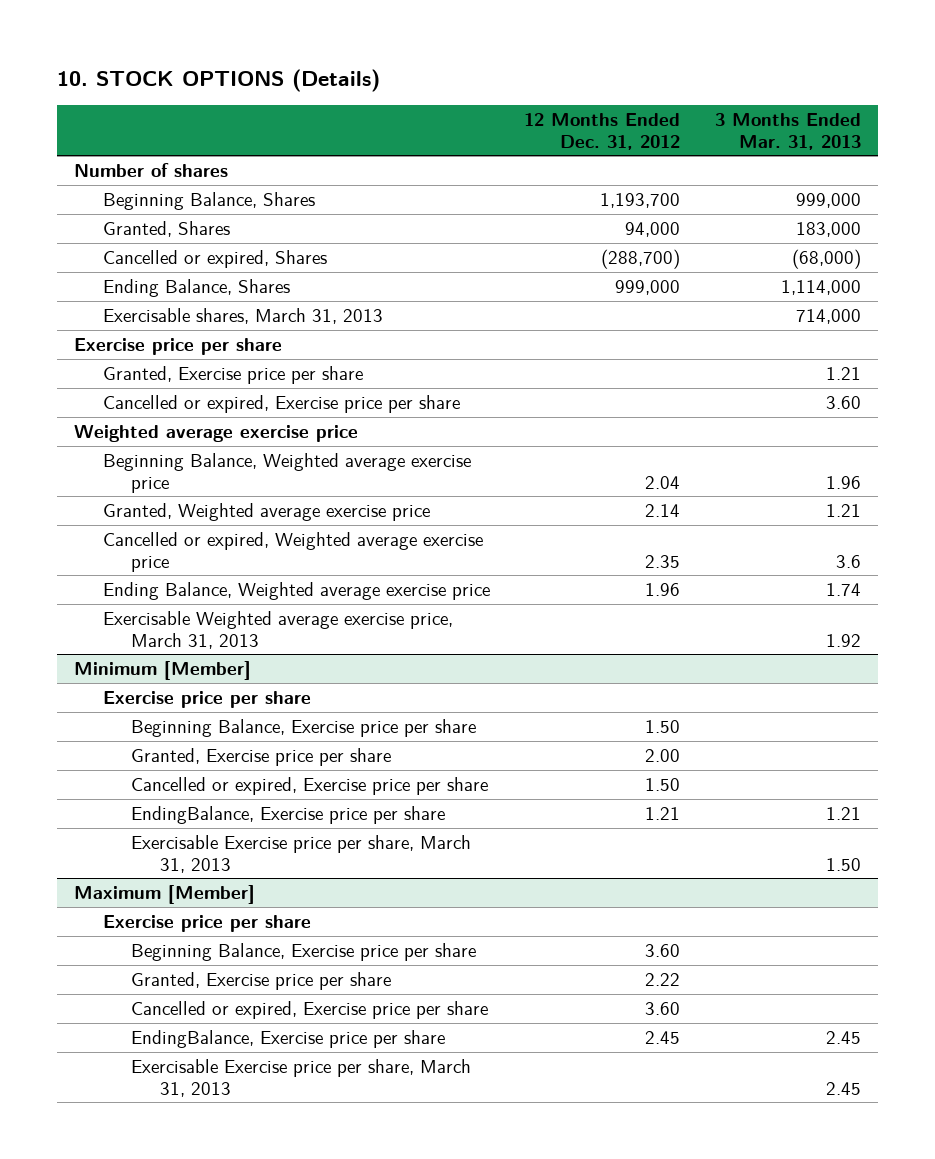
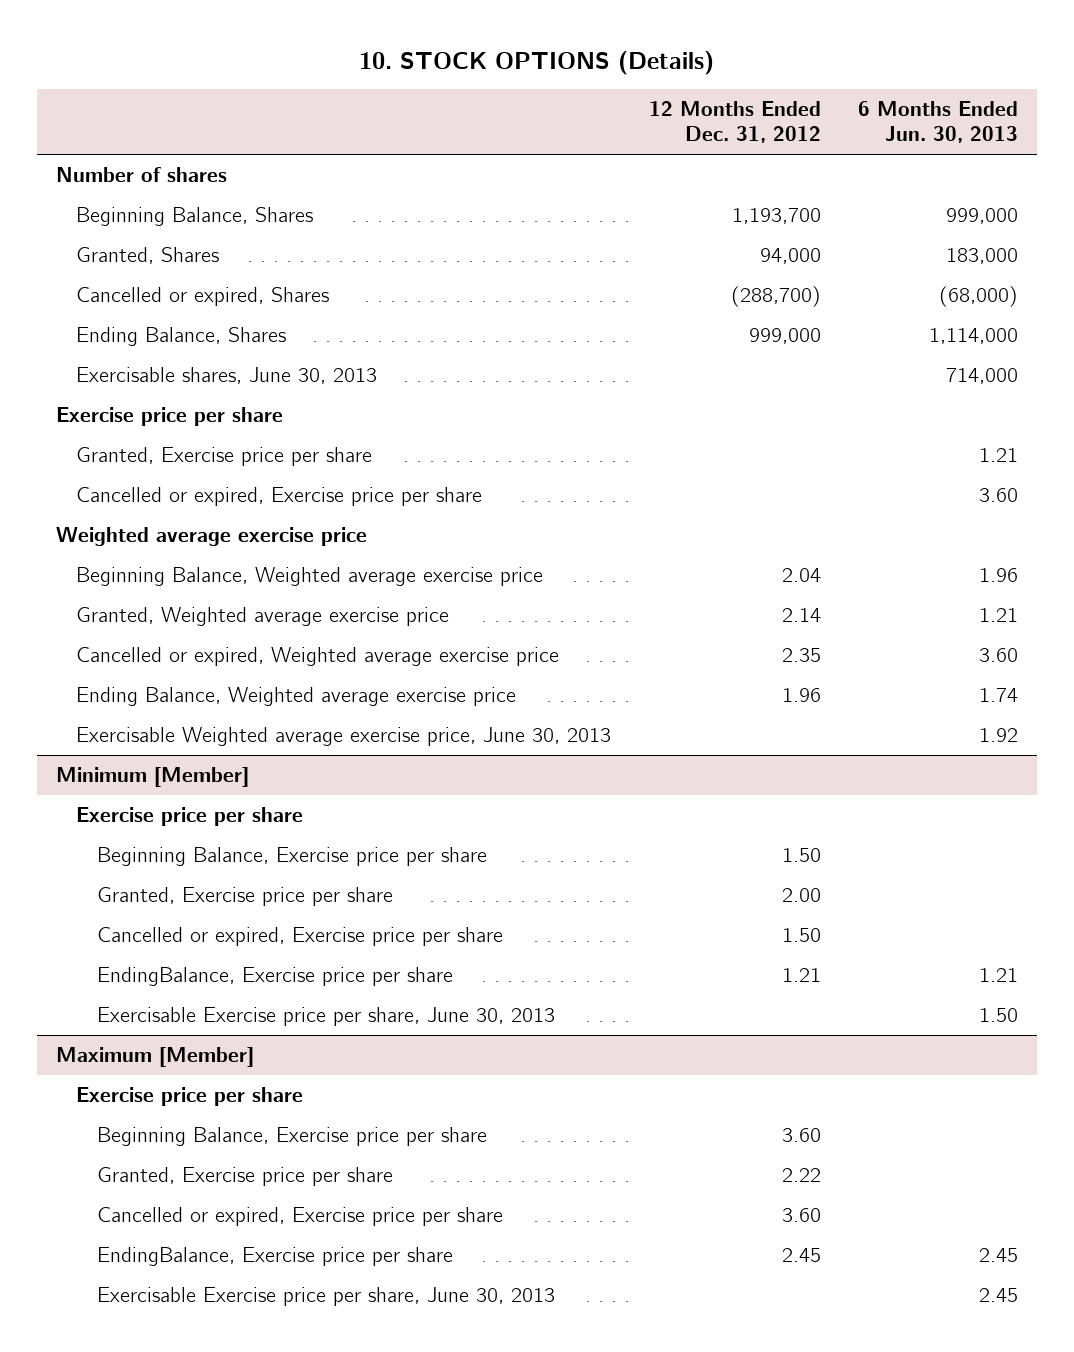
[714,112,861,150] 3 Months Ended Mar. 31, 2013 -> none
none -> [858,101,1019,144] 6 Months Ended Jun. 30, 2013
[102,307,383,324] Exercisable shares, March 31, 2013 -> [76,367,378,385] Exercisable shares, June 30, 2013
[102,610,453,649] Exercisable Weighted average exercise price, March 31, 2013 -> [76,727,612,747] Exercisable Weighted average exercise price, June 30, 2013
[131,834,472,873] Exercisable Exercise price per share, March 31, 2013 -> [96,1007,555,1027] Exercisable Exercise price per share, June 30, 2013
[131,1058,472,1097] Exercisable Exercise price per share, March 31, 2013 -> [96,1287,555,1307] Exercisable Exercise price per share, June 30, 2013

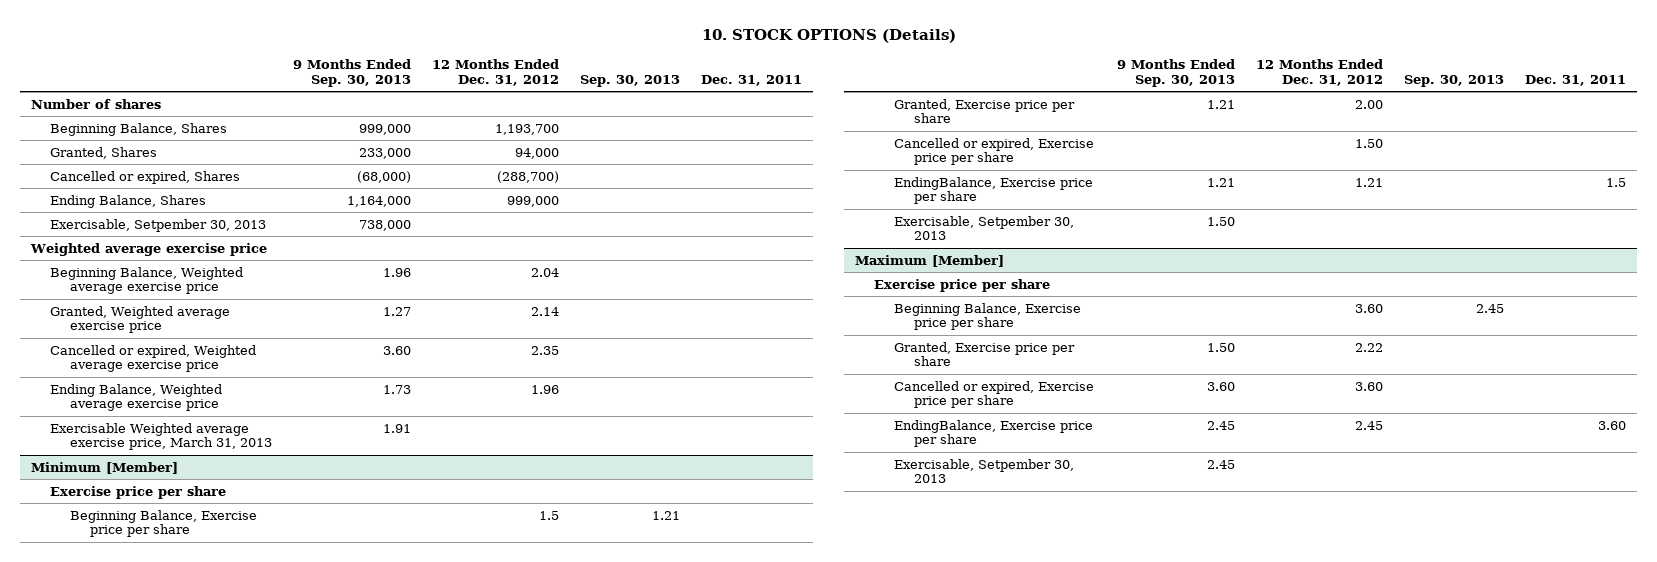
[858,101,1019,144] 6 Months Ended Jun. 30, 2013 -> none
none -> [293,59,412,87] 9 Months Ended Sep. 30, 2013
none -> [580,74,681,87] Sep. 30, 2013
none -> [701,74,803,86] Dec. 31, 2011
[55,407,283,427] Exercise price per share -> none
[76,447,373,467] Granted, Exercise price per share -> none
[76,487,483,507] Cancelled or expired, Exercise price per share -> none
[76,367,378,385] Exercisable shares, June 30, 2013 -> [50,218,267,232] Exercisable, Setpember 30, 2013
[76,727,612,747] Exercisable Weighted average exercise price, June 30, 2013 -> [50,422,273,451] Exercisable Weighted average exercise price, March 31, 2013
[781,848,821,863] 1.50 -> [539,510,560,520] 1.5
[96,1007,555,1027] Exercisable Exercise price per share, June 30, 2013 -> [894,215,1075,241] Exercisable, Setpember 30, 2013
[96,1287,555,1307] Exercisable Exercise price per share, June 30, 2013 -> [894,458,1075,484] Exercisable, Setpember 30, 2013

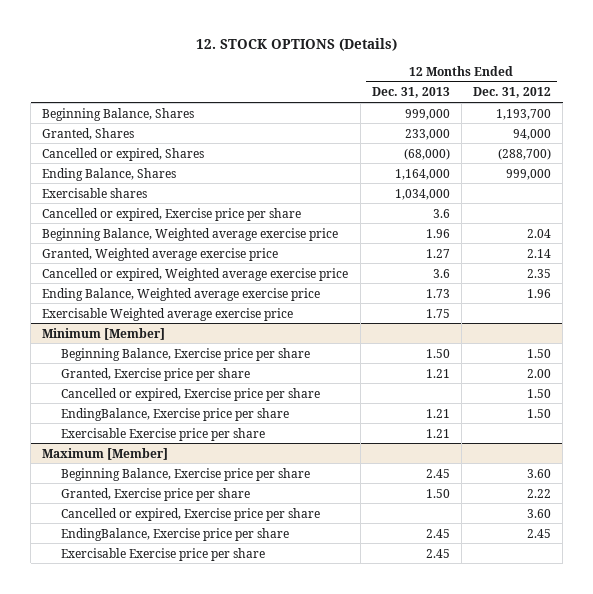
[701,28,956,43] 10. STOCK OPTIONS (Details) -> [195,38,397,52] 12. STOCK OPTIONS (Details)
[293,59,412,87] 9 Months Ended Sep. 30, 2013 -> none
[580,74,681,87] Sep. 30, 2013 -> none
[701,74,803,86] Dec. 31, 2011 -> none
none -> [371,87,450,99] Dec. 31, 2013
[30,98,161,109] Number of shares -> none
[29,242,267,256] Weighted average exercise price -> none
[50,218,267,232] Exercisable, Setpember 30, 2013 -> [42,187,148,198] Exercisable shares
none -> [42,207,302,221] Cancelled or expired, Exercise price per share
[50,422,273,451] Exercisable Weighted average exercise price, March 31, 2013 -> [42,307,294,321] Exercisable Weighted average exercise price
[50,485,227,499] Exercise price per share -> none
[539,510,560,520] 1.5 -> [526,348,551,358] 1.50
[1355,177,1384,187] 1.21 -> [526,408,551,418] 1.50
[894,215,1075,241] Exercisable, Setpember 30, 2013 -> [60,427,265,441] Exercisable Exercise price per share
[874,278,1051,292] Exercise price per share -> none
[894,458,1075,484] Exercisable, Setpember 30, 2013 -> [60,547,265,561] Exercisable Exercise price per share

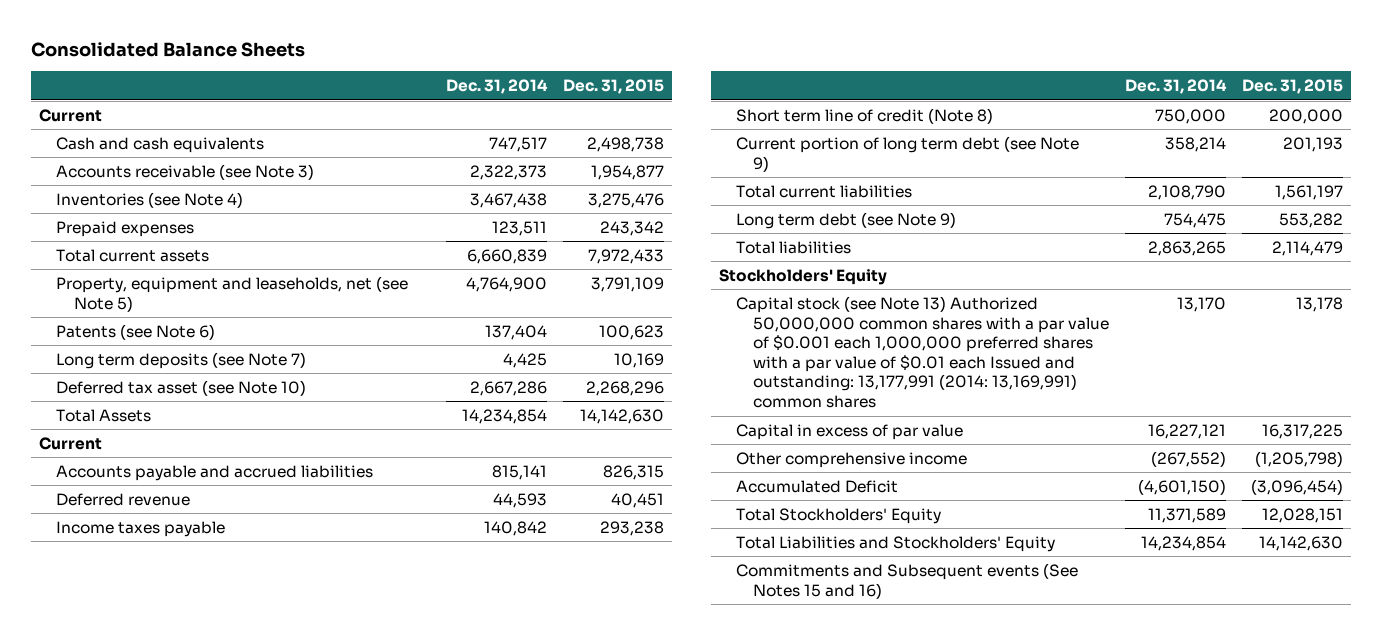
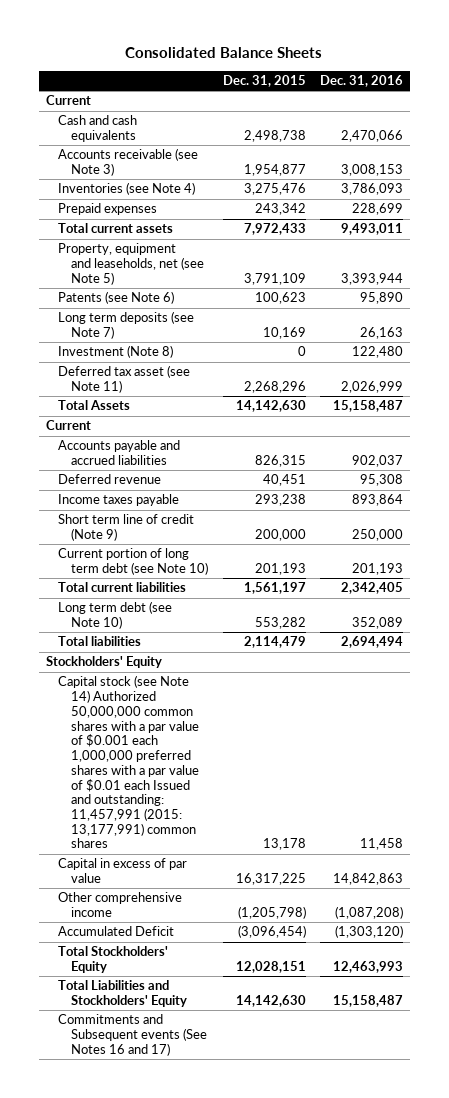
[445,79,548,95] Dec. 31, 2014 -> none
none -> [319,75,403,88] Dec. 31, 2016
none -> [58,345,174,359] Investment (Note 8)
[56,379,307,396] Deferred tax asset (see Note 10) -> [58,365,191,394] Deferred tax asset (see Note 11)
[735,107,993,124] Short term line of credit (Note 8) -> [58,514,195,542] Short term line of credit (Note 9)
[735,135,1079,172] Current portion of long term debt (see Note 9) -> [58,548,209,576] Current portion of long term debt (see Note 10)
[735,211,956,229] Long term debt (see Note 9) -> [58,601,173,630] Long term debt (see Note 10)
[735,295,1109,409] Capital stock (see Note 13) Authorized 50,000,000 common shares with a par value of $0.001 each 1,000,000 preferred shares with a par value of $0.01 each Issued and outstanding: 13,177,991 (2014: 13,169,991) common shares -> [58,675,200,849] Capital stock (see Note 14) Authorized 50,000,000 common shares with a par value of $0.001 each 1,000,000 preferred shares with a par value of $0.01 each Issued and outstanding: 11,457,991 (2015: 13,177,991) common shares
[735,562,1078,599] Commitments and Subsequent events (See Notes 15 and 16) -> [58,1014,208,1056] Commitments and Subsequent events (See Notes 16 and 17)

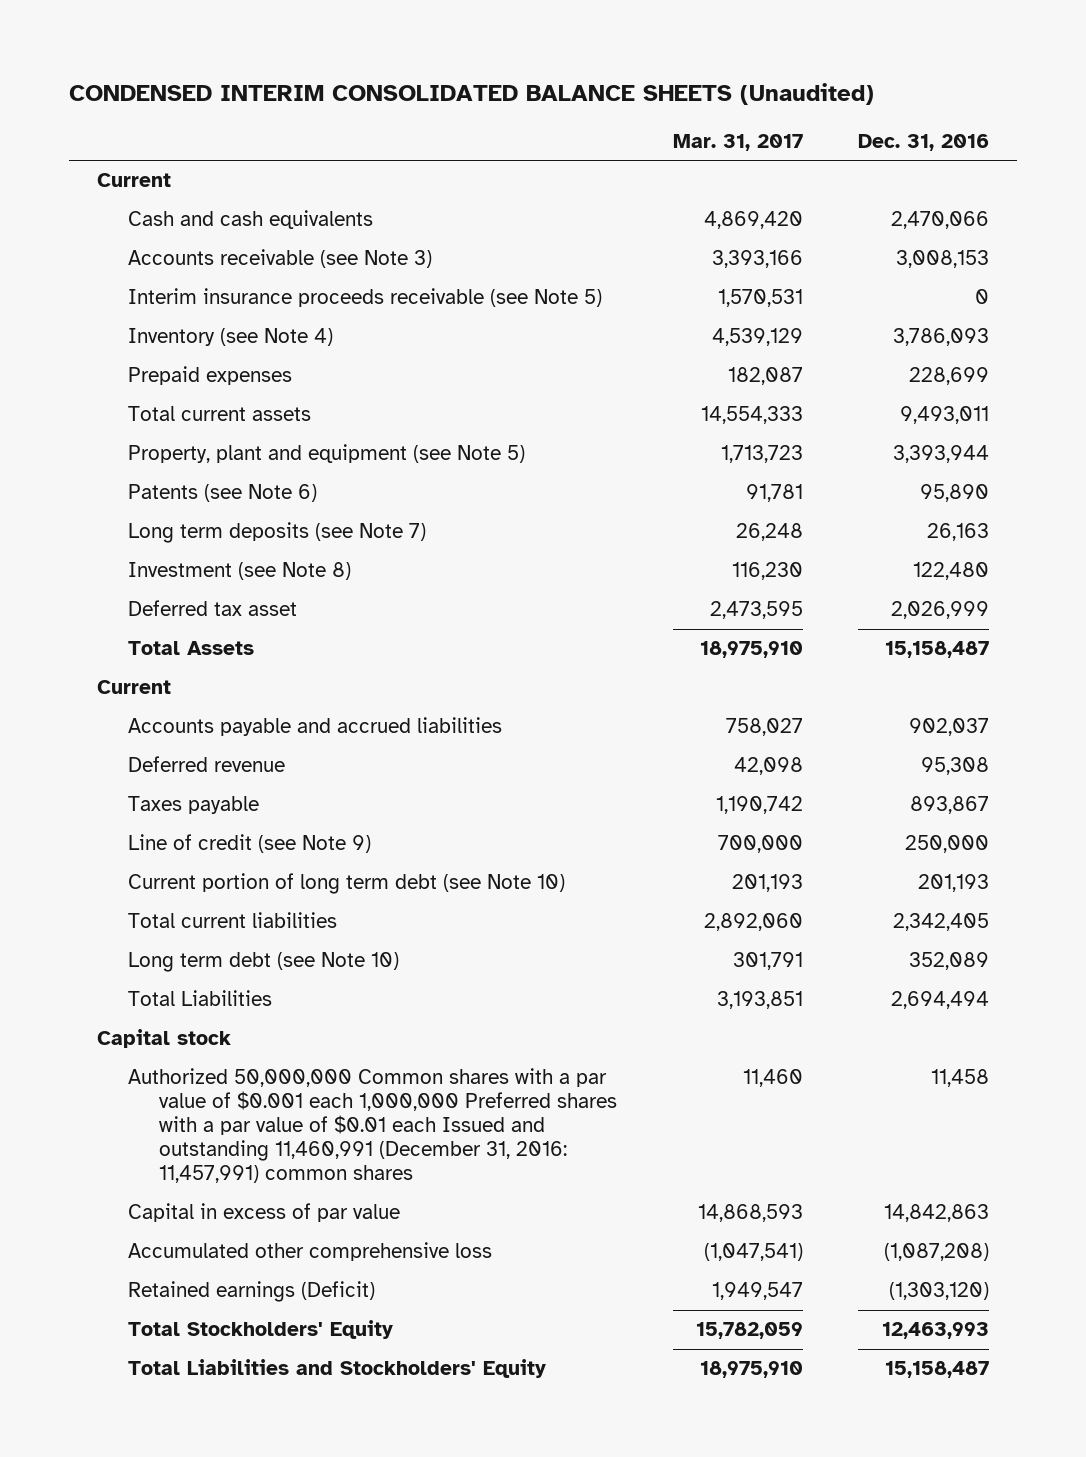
[125,47,323,59] Consolidated Balance Sheets -> [69,82,875,105] CONDENSED INTERIM CONSOLIDATED BALANCE SHEETS (Unaudited)
[222,75,306,88] Dec. 31, 2015 -> none
none -> [672,133,803,151] Mar. 31, 2017
none -> [128,288,603,308] Interim insurance proceeds receivable (see Note 5)
[58,182,196,196] Inventories (see Note 4) -> [128,328,334,347] Inventory (see Note 4)
[58,243,205,285] Property, equipment and leaseholds, net (see Note 5) -> [128,444,526,464] Property, plant and equipment (see Note 5)
[58,345,174,359] Investment (Note 8) -> [128,562,352,581] Investment (see Note 8)
[58,365,191,394] Deferred tax asset (see Note 11) -> [128,600,298,617] Deferred tax asset
[58,494,180,507] Income taxes payable -> [128,796,260,815] Taxes payable
[351,494,403,507] 893,864 -> [910,796,990,815] 893,867
[58,514,195,542] Short term line of credit (Note 9) -> [128,834,372,854] Line of credit (see Note 9)
[45,656,162,669] Stockholders' Equity -> none
[58,636,142,647] Total liabilities -> [128,990,273,1007] Total Liabilities
none -> [97,1029,232,1049] Capital stock
[58,675,200,849] Capital stock (see Note 14) Authorized 50,000,000 common shares with a par value of $0.001 each 1,000,000 preferred shares with a par value of $0.01 each Issued and outstanding: 11,457,991 (2015: 13,177,991) common shares -> [128,1068,618,1184] Authorized 50,000,000 Common shares with a par value of $0.001 each 1,000,000 Preferred shares with a par value of $0.01 each Issued and outstanding 11,460,991 (December 31, 2016: 11,457,991) common shares
[58,892,183,918] Other comprehensive income -> [128,1242,493,1262] Accumulated other comprehensive loss
[58,926,175,937] Accumulated Deficit -> [128,1281,376,1303] Retained earnings (Deficit)
[58,1014,208,1056] Commitments and Subsequent events (See Notes 16 and 17) -> none

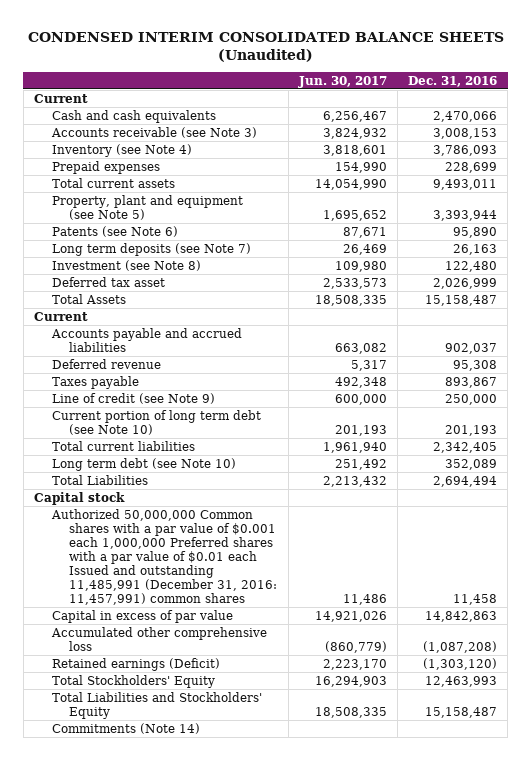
[672,133,803,151] Mar. 31, 2017 -> none
none -> [297,75,387,88] Jun. 30, 2017
[128,288,603,308] Interim insurance proceeds receivable (see Note 5) -> none
[128,1068,618,1184] Authorized 50,000,000 Common shares with a par value of $0.001 each 1,000,000 Preferred shares with a par value of $0.01 each Issued and outstanding 11,460,991 (December 31, 2016: 11,457,991) common shares -> [50,508,278,605] Authorized 50,000,000 Common shares with a par value of $0.001 each 1,000,000 Preferred shares with a par value of $0.01 each Issued and outstanding 11,485,991 (December 31, 2016: 11,457,991) common shares
none -> [51,722,200,734] Commitments (Note 14)

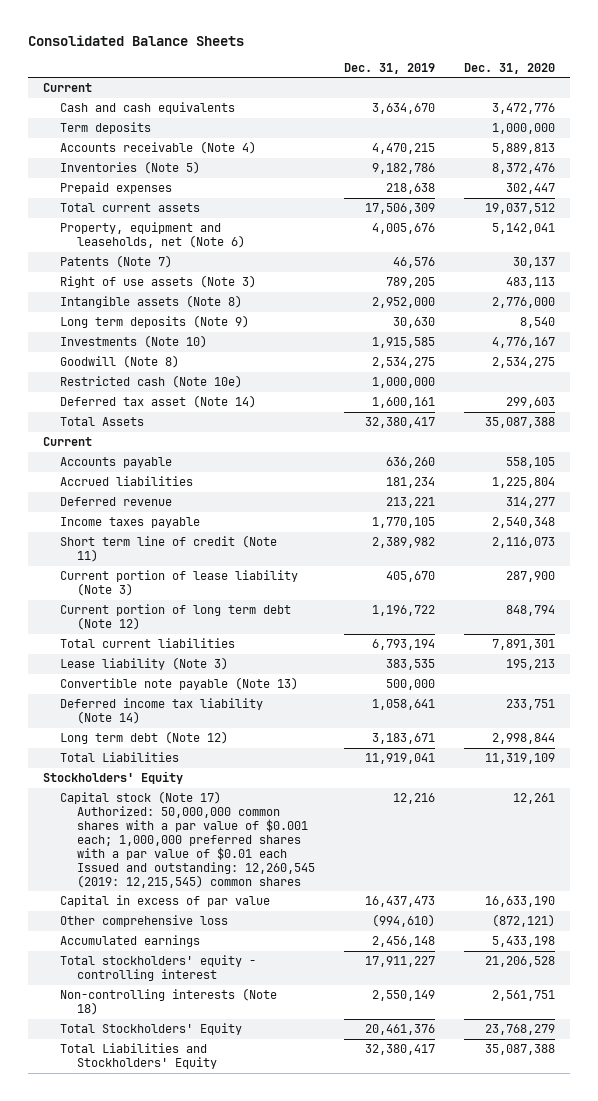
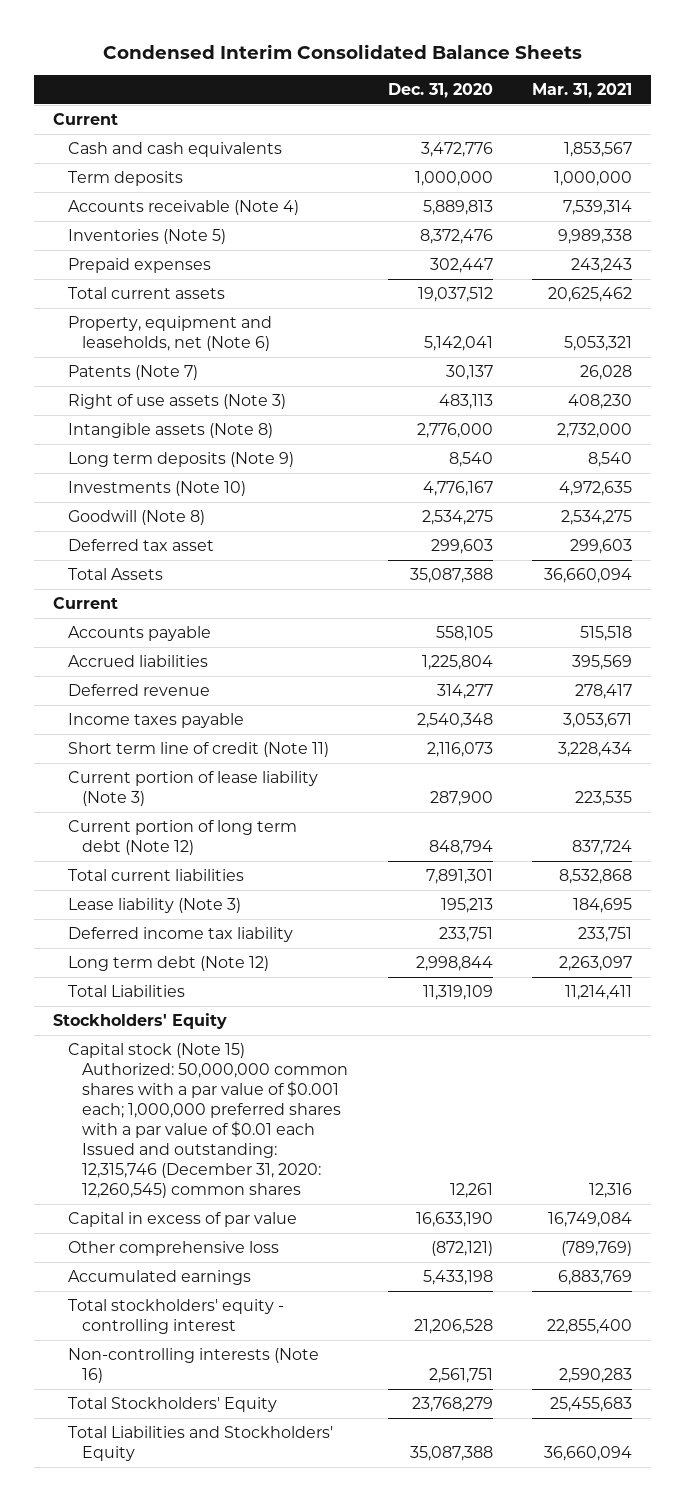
[28,35,245,47] Consolidated Balance Sheets -> [102,43,582,59] Condensed Interim Consolidated Balance Sheets
[344,62,436,74] Dec. 31, 2019 -> none
none -> [531,82,632,98] Mar. 31, 2021
[60,375,243,389] Restricted cash (Note 10e) -> none
[60,395,257,409] Deferred tax asset (Note 14) -> [67,539,214,552] Deferred tax asset
[60,677,299,691] Convertible note payable (Note 13) -> none
[60,698,264,724] Deferred income tax liability (Note 14) -> [67,927,293,943] Deferred income tax liability
[60,791,316,888] Capital stock (Note 17) Authorized: 50,000,000 common shares with a par value of $0.001 each; 1,000,000 preferred shares with a par value of $0.01 each Issued and outstanding: 12,260,545 (2019: 12,215,545) common shares -> [67,1043,349,1199] Capital stock (Note 15) Authorized: 50,000,000 common shares with a par value of $0.001 each; 1,000,000 preferred shares with a par value of $0.01 each Issued and outstanding: 12,315,746 (December 31, 2020: 12,260,545) common shares
[60,988,278,1015] Non-controlling interests (Note 18) -> [67,1348,319,1384] Non-controlling interests (Note 16)

